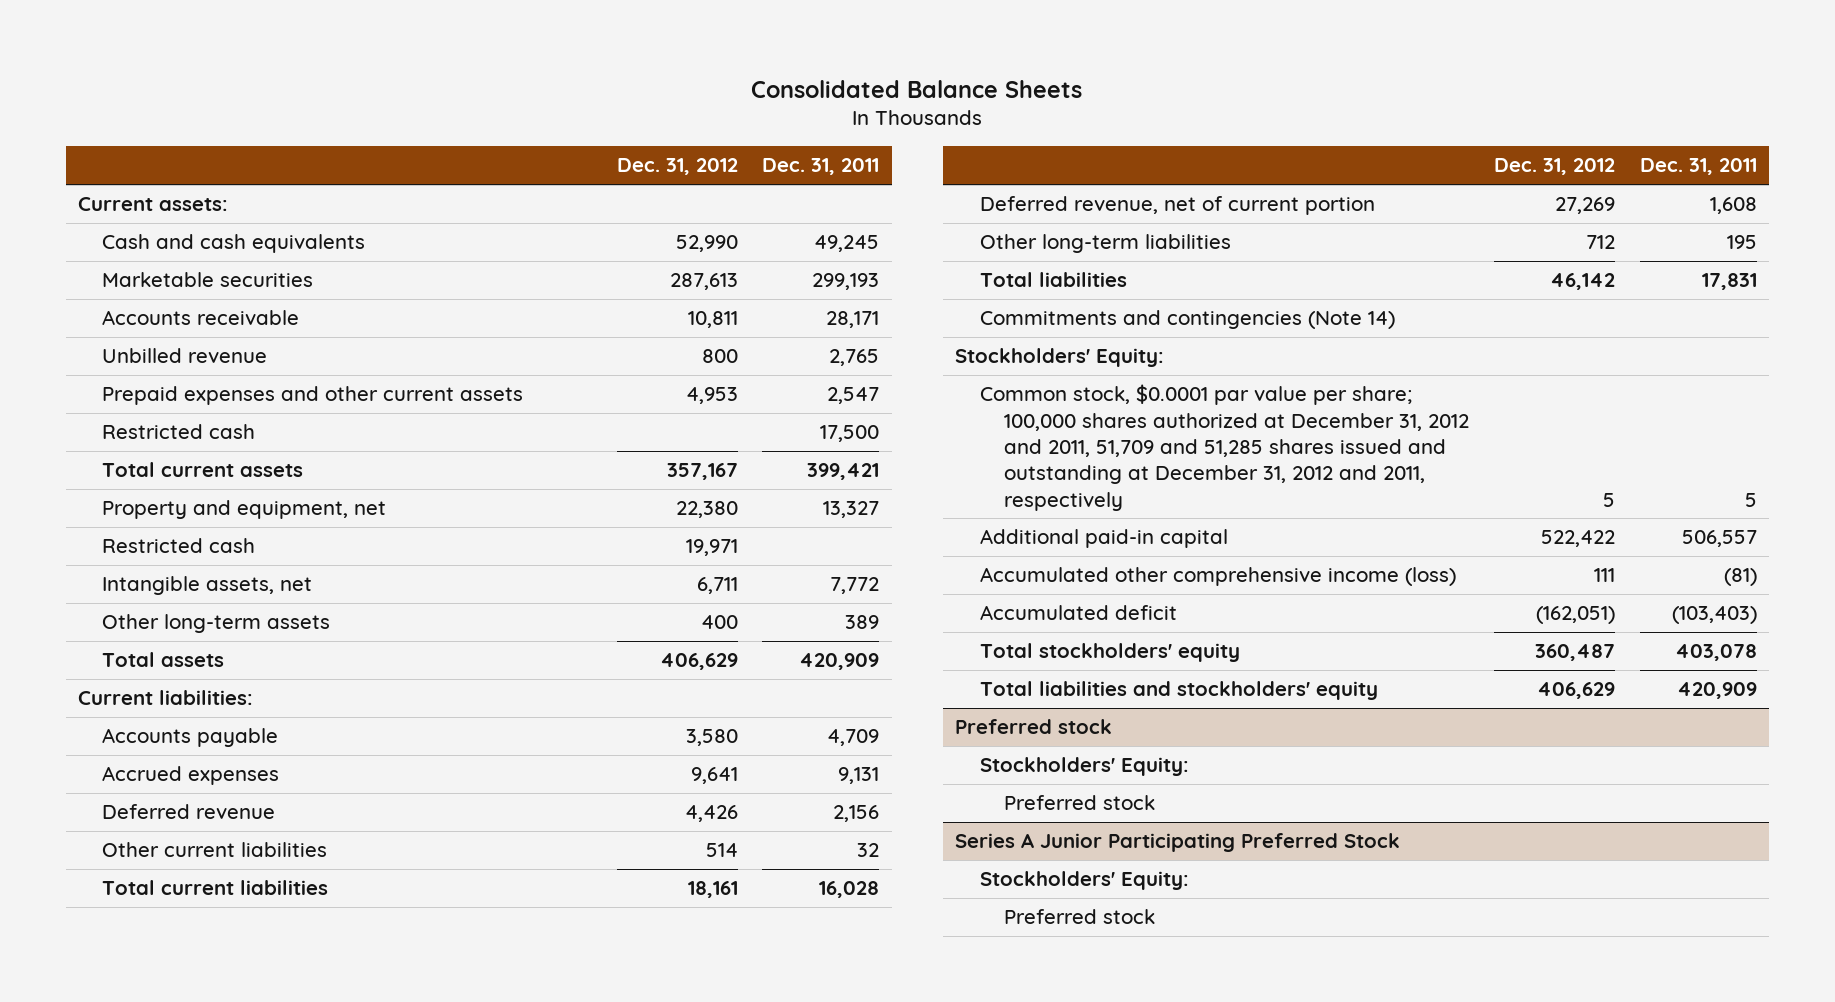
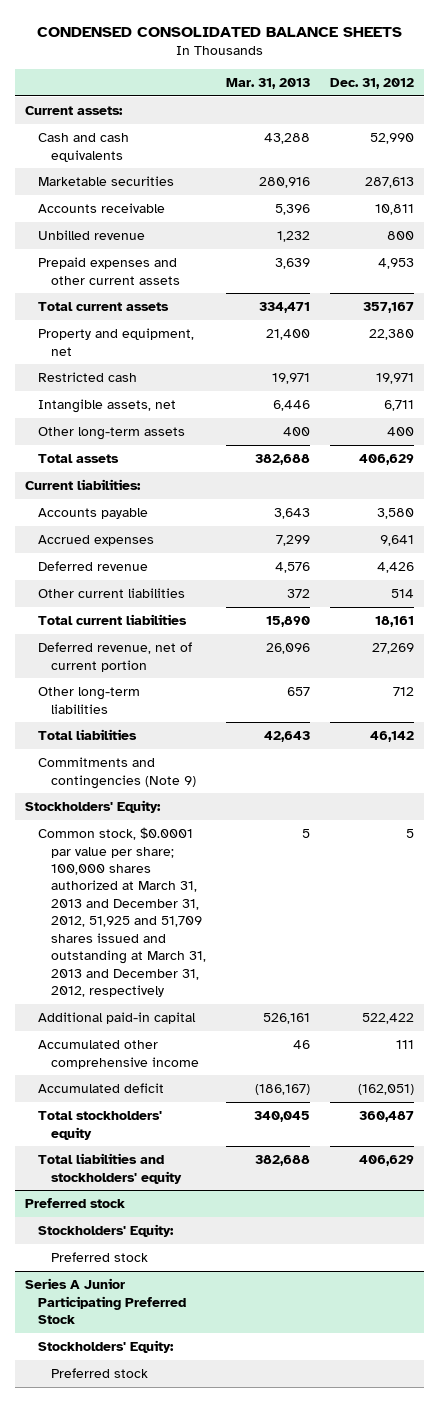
[751,79,1083,98] Consolidated Balance Sheets -> [36,26,402,37] CONDENSED CONSOLIDATED BALANCE SHEETS
[762,158,880,176] Dec. 31, 2011 -> none
none -> [225,77,310,89] Mar. 31, 2013
[102,424,256,440] Restricted cash -> none
[979,310,1395,330] Commitments and contingencies (Note 14) -> [38,757,196,789] Commitments and contingencies (Note 9)
[979,384,1469,511] Common stock, $0.0001 par value per share; 100,000 shares authorized at December 31, 2012 and 2011, 51,709 and 51,285 shares issued and outstanding at December 31, 2012 and 2011, respectively -> [38,827,206,998] Common stock, $0.0001 par value per share; 100,000 shares authorized at March 31, 2013 and December 31, 2012, 51,925 and 51,709 shares issued and outstanding at March 31, 2013 and December 31, 2012, respectively
[979,567,1456,587] Accumulated other comprehensive income (loss) -> [38,1040,199,1069] Accumulated other comprehensive income

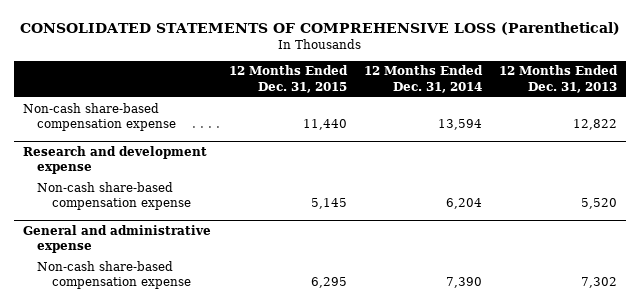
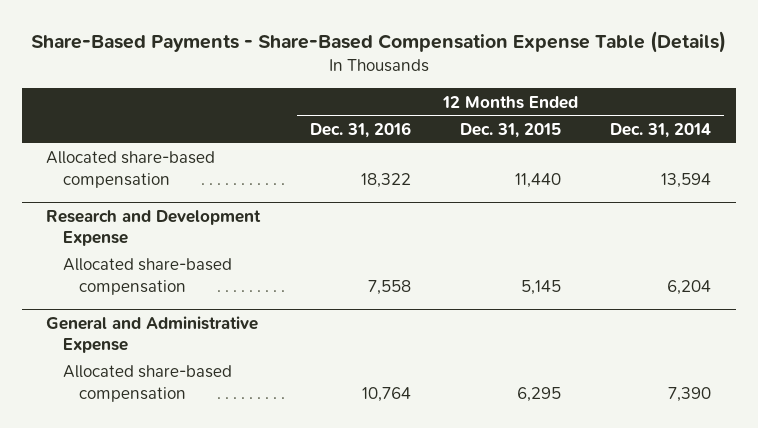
[20,21,621,35] CONSOLIDATED STATEMENTS OF COMPREHENSIVE LOSS (Parenthetical) -> [30,31,726,54] Share-Based Payments - Share-Based Compensation Expense Table (Details)
[499,65,619,93] 12 Months Ended Dec. 31, 2013 -> none
none -> [309,121,411,138] Dec. 31, 2016
[23,102,177,131] Non-cash share-based compensation expense -> [46,151,216,188] Allocated share-based compensation
[23,146,208,175] Research and development expense -> [46,210,262,247] Research and Development Expense
[37,181,191,210] Non-cash share-based compensation expense -> [62,258,232,295] Allocated share-based compensation
[23,225,212,254] General and administrative expense -> [46,316,259,354] General and Administrative Expense
[37,260,191,289] Non-cash share-based compensation expense -> [62,365,232,402] Allocated share-based compensation

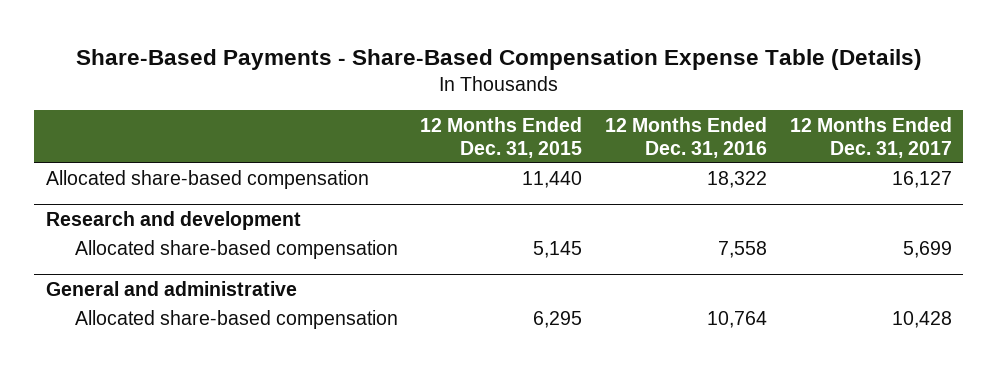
[610,122,712,138] Dec. 31, 2014 -> none
none -> [789,116,952,159] 12 Months Ended Dec. 31, 2017
[46,210,262,247] Research and Development Expense -> [45,211,301,231] Research and development
[46,316,259,354] General and Administrative Expense -> [45,281,297,297] General and administrative

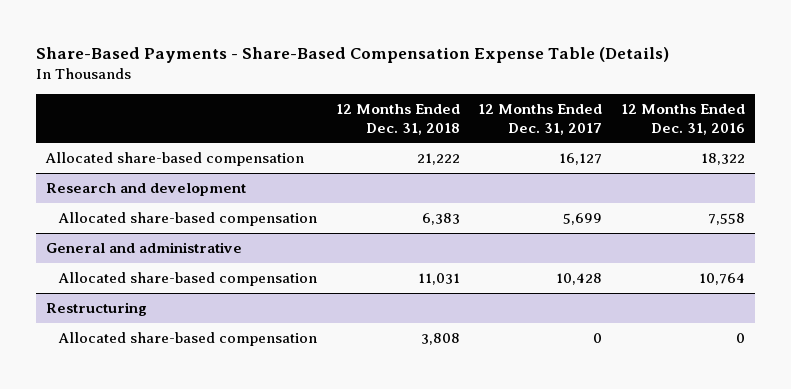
[420,116,583,159] 12 Months Ended Dec. 31, 2015 -> none
none -> [335,103,460,135] 12 Months Ended Dec. 31, 2018
none -> [45,301,147,316] Restructuring
none -> [57,331,317,346] Allocated share-based compensation

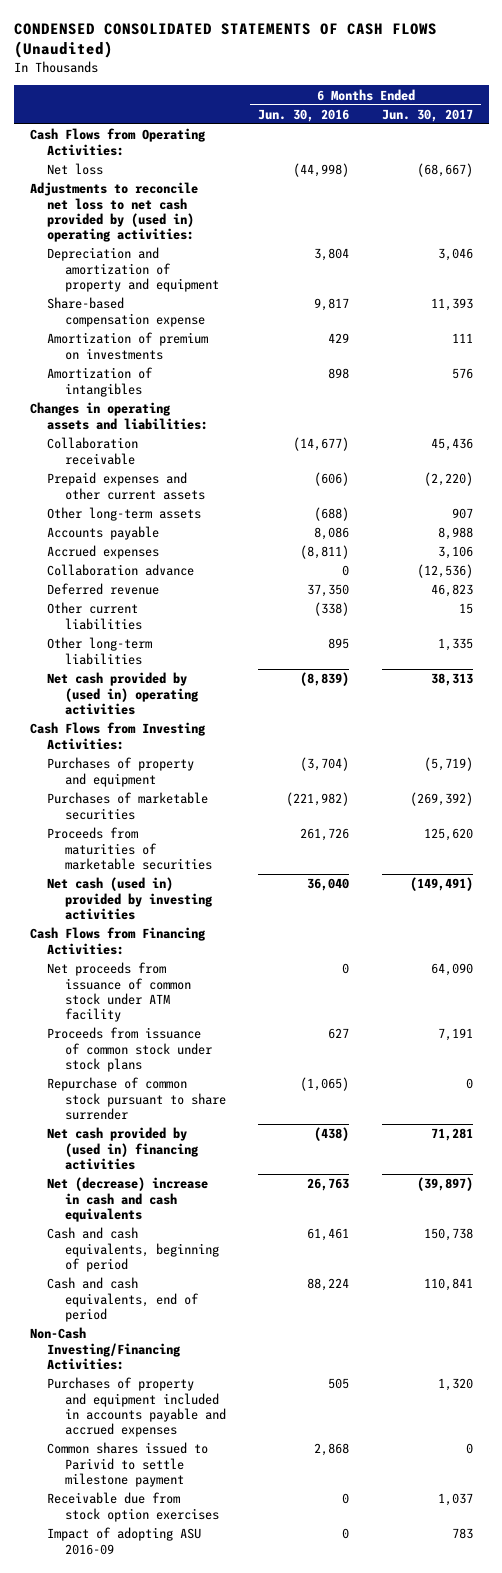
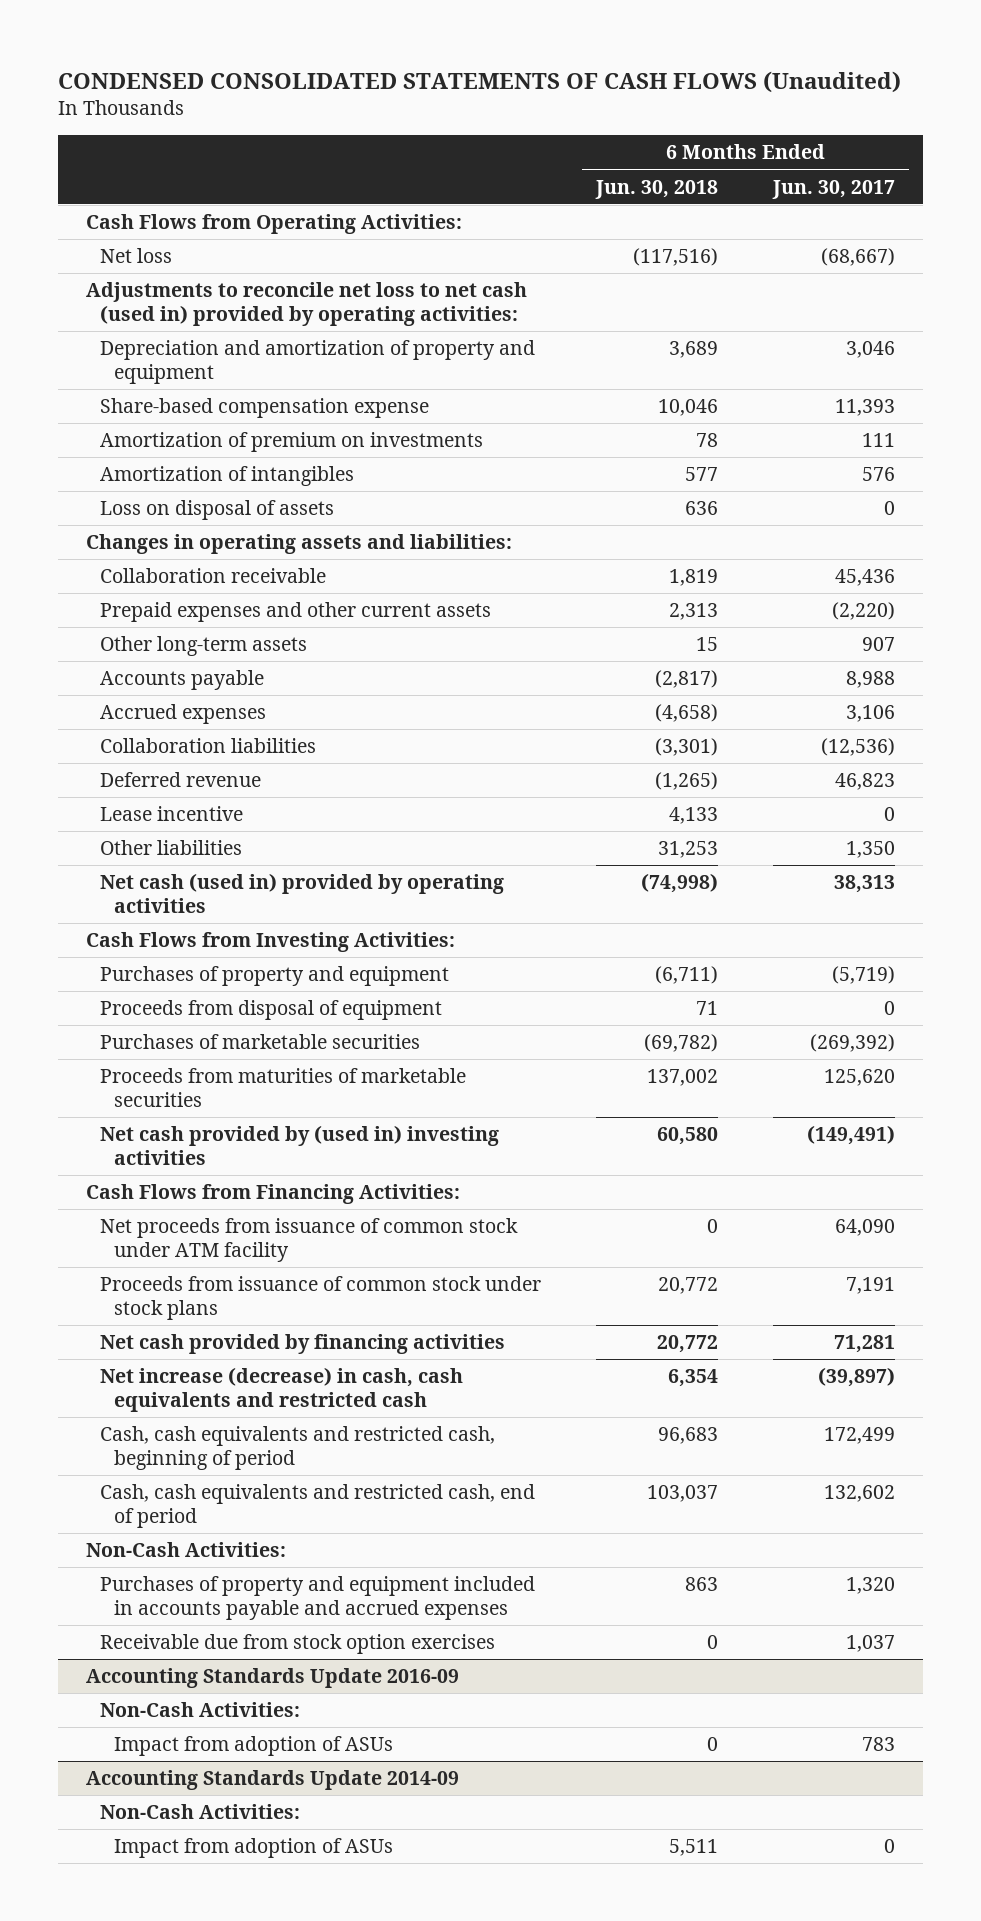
[258,108,350,122] Jun. 30, 2016 -> none
none -> [595,179,719,199] Jun. 30, 2018
[29,182,198,243] Adjustments to reconcile net loss to net cash provided by (used in) operating activities: -> [85,282,527,327] Adjustments to reconcile net loss to net cash (used in) provided by operating activities:
none -> [100,500,335,521] Loss on disposal of assets
[47,564,195,577] Collaboration advance -> [100,738,317,754] Collaboration liabilities
[47,637,153,665] Other long-term liabilities -> none
none -> [100,806,244,822] Lease incentive
[47,602,143,630] Other current liabilities -> [100,840,243,856] Other liabilities
[458,603,473,615] 15 -> [846,841,896,859] 1,350
[47,672,200,715] Net cash provided by (used in) operating activities -> [100,873,505,914] Net cash (used in) provided by operating activities
none -> [100,1000,443,1021] Proceeds from disposal of equipment
[47,877,214,920] Net cash (used in) provided by investing activities -> [100,1125,500,1166] Net cash provided by (used in) investing activities
[47,1077,227,1120] Repurchase of common stock pursuant to share surrender -> none
[47,1127,200,1170] Net cash provided by (used in) financing activities -> [100,1334,506,1355] Net cash provided by financing activities
[47,1177,209,1222] Net (decrease) increase in cash and cash equivalents -> [100,1367,464,1413] Net increase (decrease) in cash, cash equivalents and restricted cash
[47,1227,220,1272] Cash and cash equivalents, beginning of period -> [100,1426,496,1471] Cash, cash equivalents and restricted cash, beginning of period
[423,1228,473,1242] 150,738 -> [824,1427,896,1445] 172,499
[47,1277,200,1322] Cash and cash equivalents, end of period -> [100,1484,536,1529] Cash, cash equivalents and restricted cash, end of period
[423,1278,473,1292] 110,841 -> [824,1485,896,1503] 132,602
[29,1327,182,1370] Non-Cash Investing/Financing Activities: -> [85,1542,286,1558] Non-Cash Activities:
[47,1442,209,1487] Common shares issued to Parivid to settle milestone payment -> none
none -> [85,1668,459,1689] Accounting Standards Update 2016-09
none -> [100,1702,301,1718] Non-Cash Activities:
[47,1527,202,1555] Impact of adopting ASU 2016-09 -> [114,1736,394,1757] Impact from adoption of ASUs
none -> [85,1770,459,1791] Accounting Standards Update 2014-09
none -> [100,1804,301,1820] Non-Cash Activities:
none -> [114,1838,394,1859] Impact from adoption of ASUs

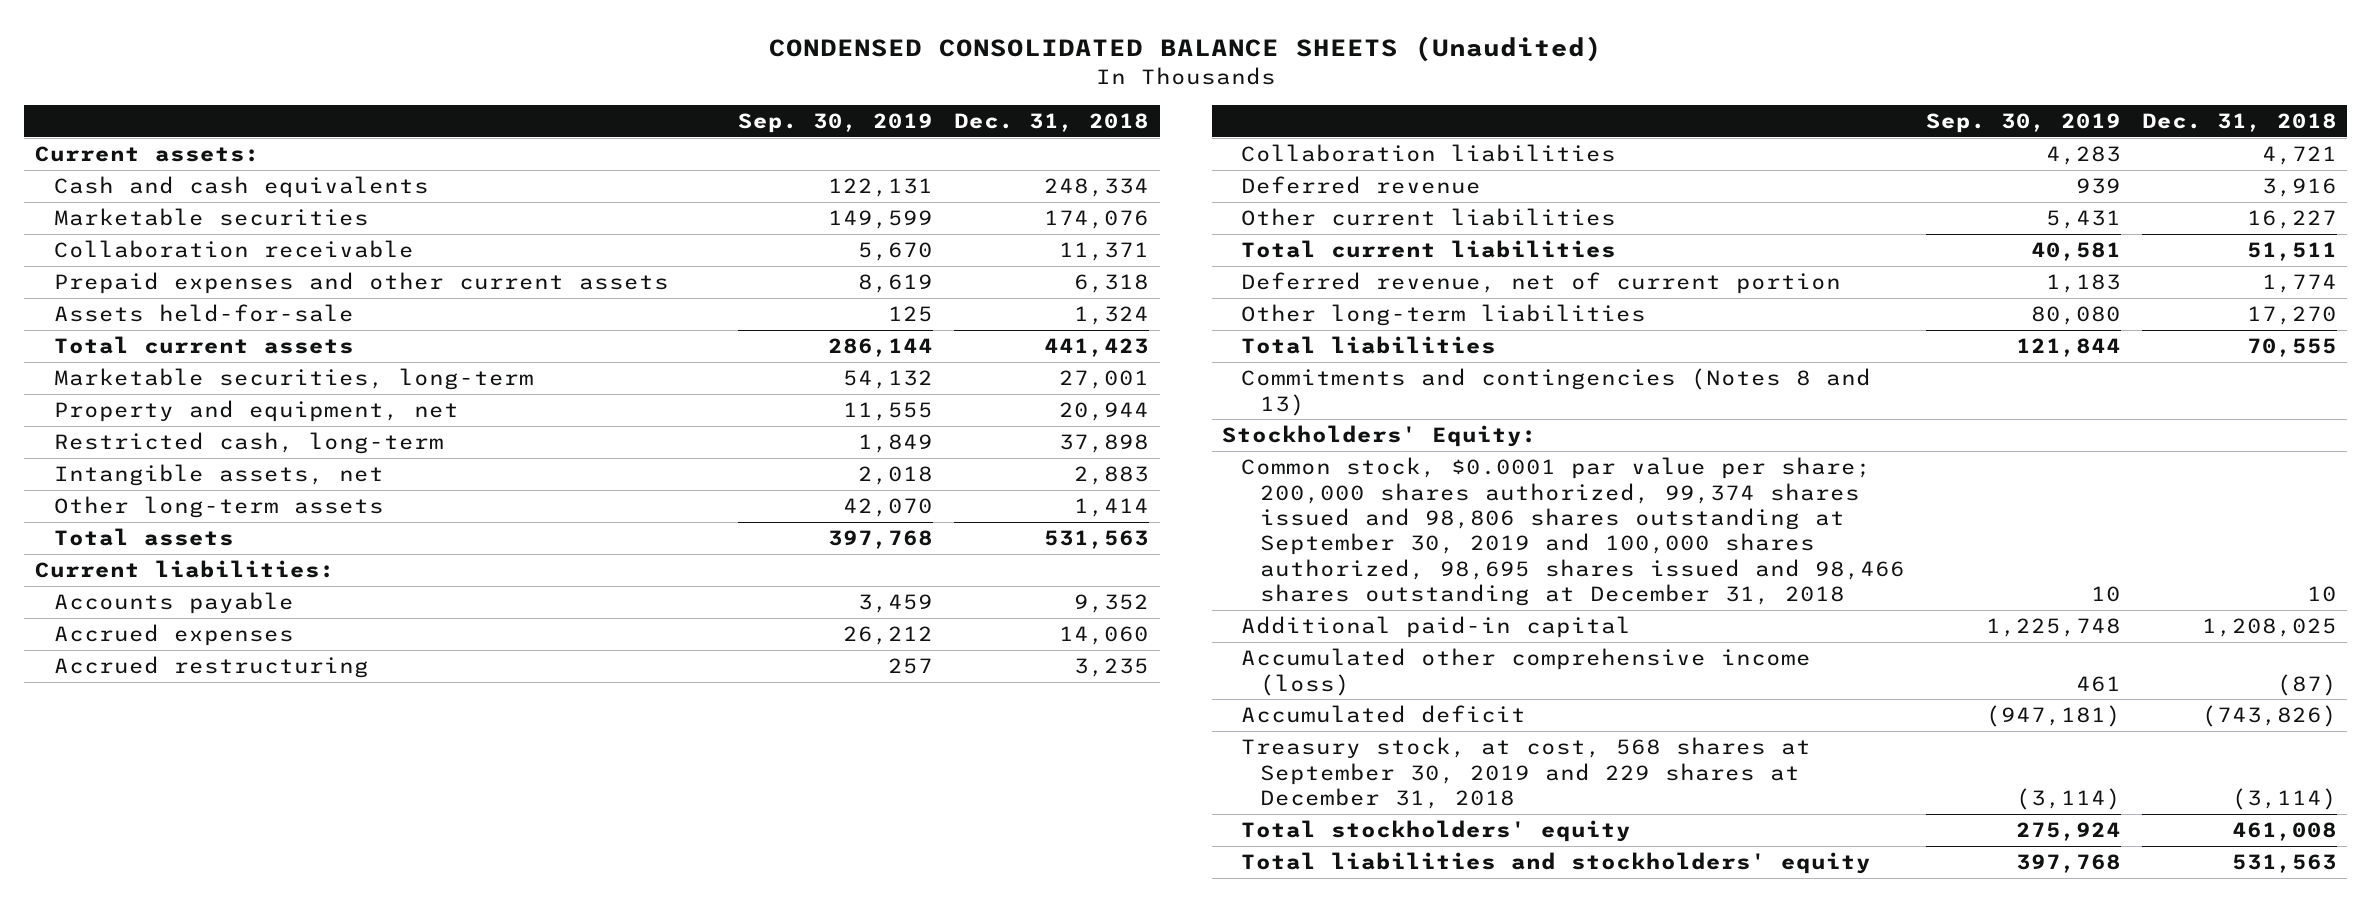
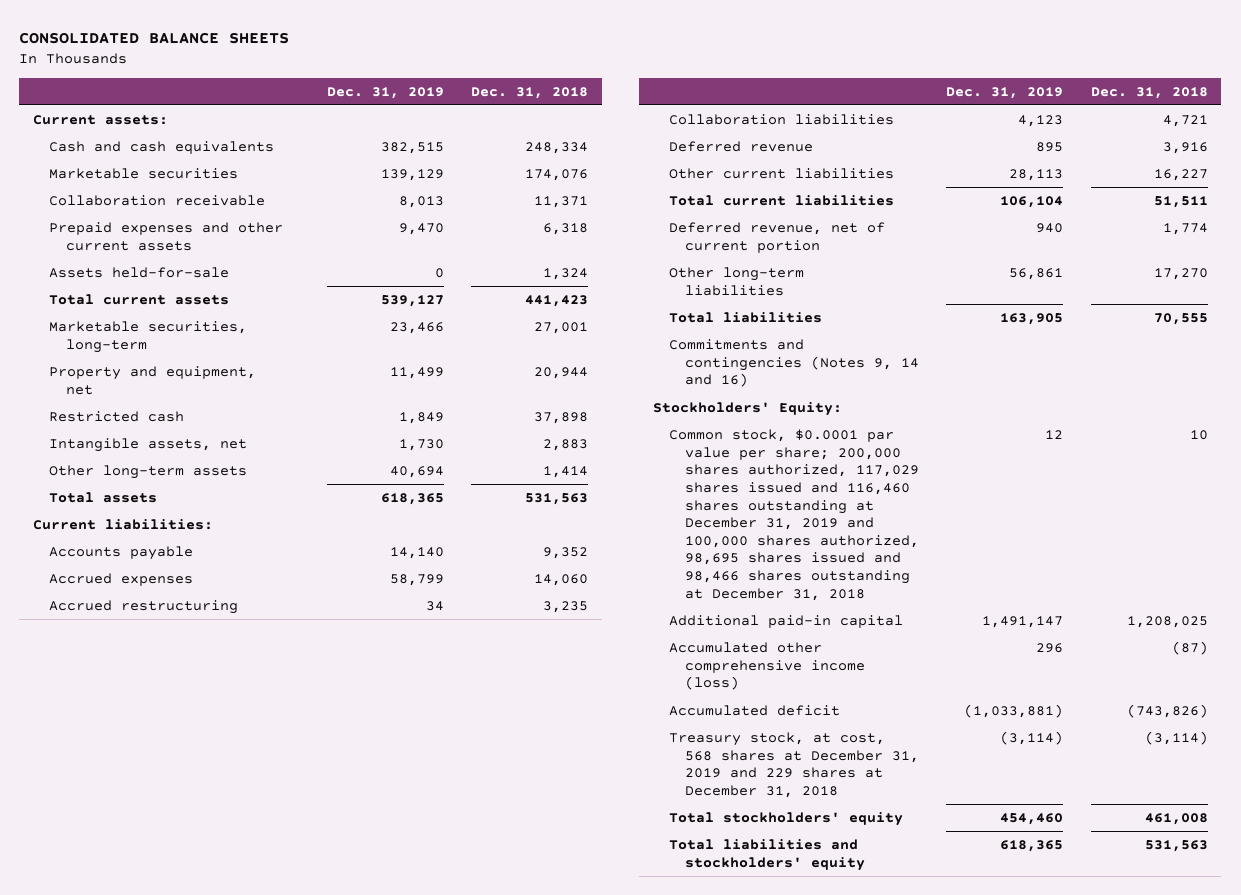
[768,36,1602,63] CONDENSED CONSOLIDATED BALANCE SHEETS (Unaudited) -> [19,31,290,44] CONSOLIDATED BALANCE SHEETS
[738,113,934,134] Sep. 30, 2019 -> none
none -> [326,86,444,99] Dec. 31, 2019
[53,432,444,455] Restricted cash, long-term -> [49,411,185,423] Restricted cash
[1240,368,1871,416] Commitments and contingencies (Notes 8 and 13) -> [668,339,920,388] Commitments and contingencies (Notes 9, 14 and 16)
[1240,457,1905,606] Common stock, $0.0001 par value per share; 200,000 shares authorized, 99,374 shares issued and 98,806 shares outstanding at September 30, 2019 and 100,000 shares authorized, 98,695 shares issued and 98,466 shares outstanding at December 31, 2018 -> [668,429,920,601] Common stock, $0.0001 par value per share; 200,000 shares authorized, 117,029 shares issued and 116,460 shares outstanding at December 31, 2019 and 100,000 shares authorized, 98,695 shares issued and 98,466 shares outstanding at December 31, 2018
[1240,737,1811,809] Treasury stock, at cost, 568 shares at September 30, 2019 and 229 shares at December 31, 2018 -> [668,732,920,798] Treasury stock, at cost, 568 shares at December 31, 2019 and 229 shares at December 31, 2018

